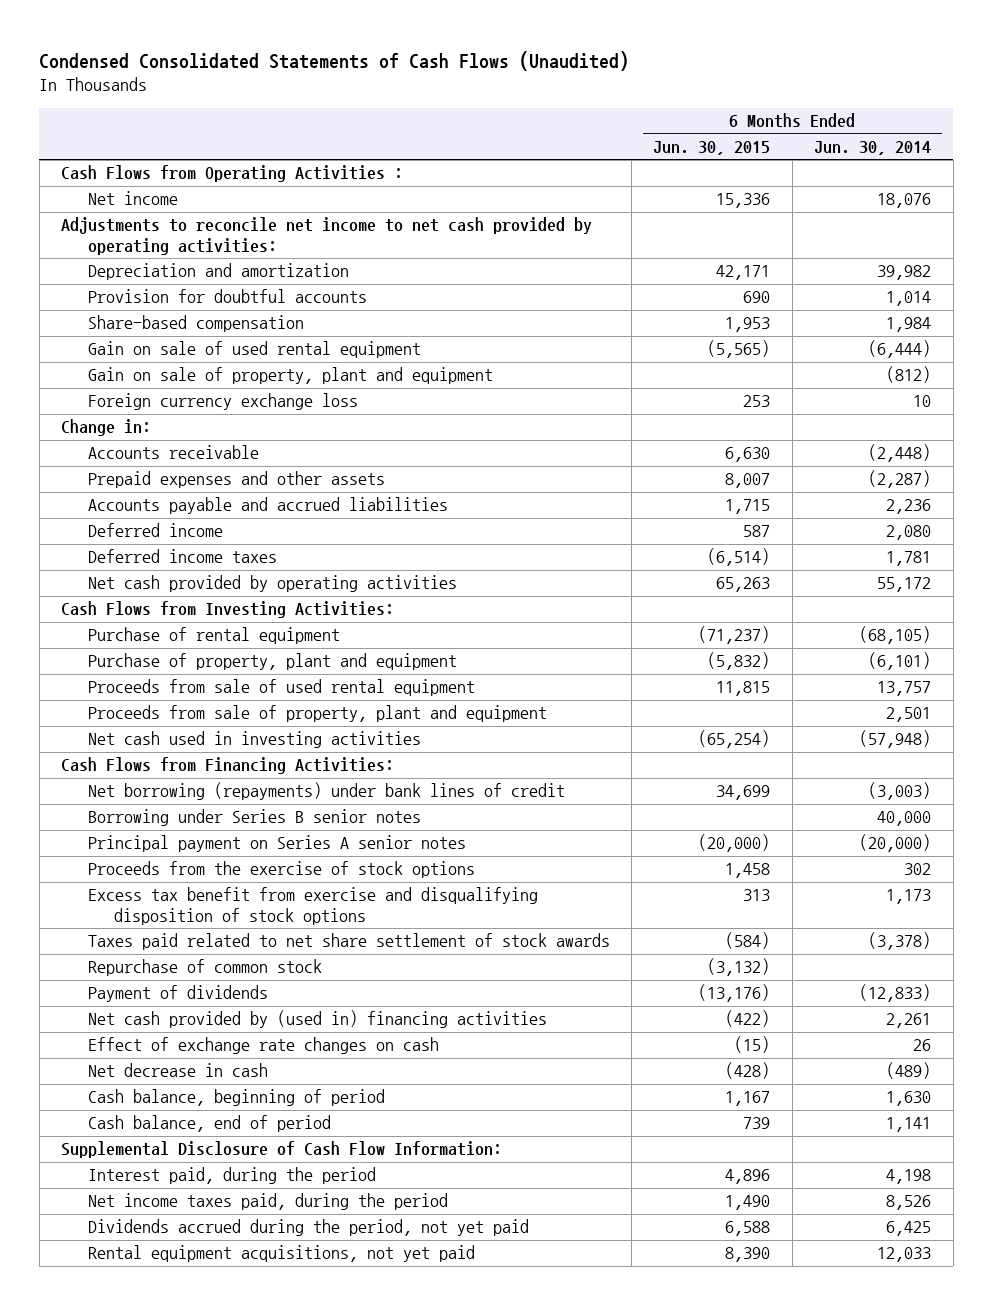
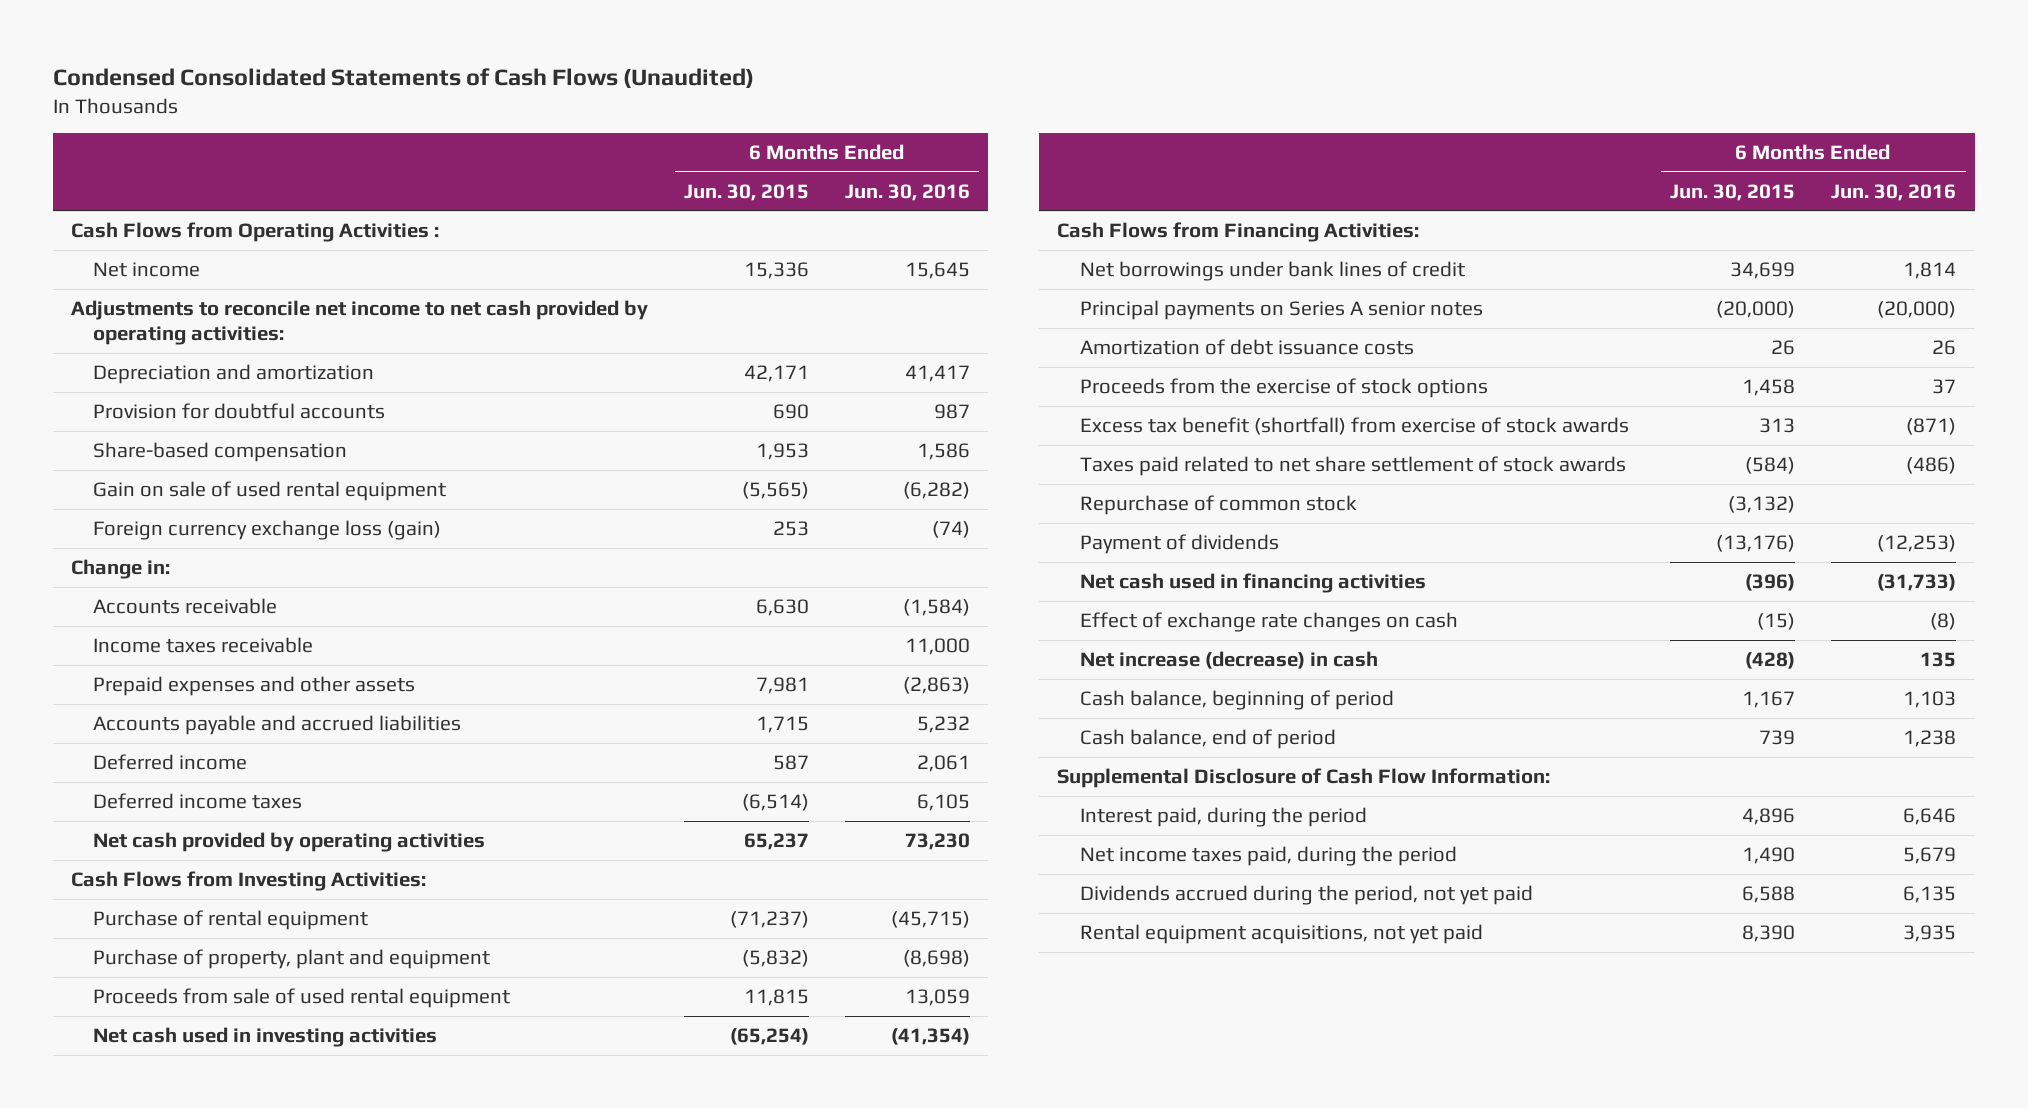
[814,141,932,156] Jun. 30, 2014 -> none
none -> [845,183,971,201] Jun. 30, 2016
[87,367,493,385] Gain on sale of property, plant and equipment -> none
[87,393,358,411] Foreign currency exchange loss -> [93,520,442,541] Foreign currency exchange loss (gain)
none -> [93,637,314,654] Income taxes receivable
[725,473,771,489] 8,007 -> [756,677,810,695] 7,981
[716,577,771,593] 65,263 -> [744,833,810,851] 65,237
[87,705,547,723] Proceeds from sale of property, plant and equipment -> none
[87,809,421,827] Borrowing under Series B senior notes -> none
[87,782,565,801] Net borrowing (repayments) under bank lines of credit -> [1079,261,1465,282] Net borrowings under bank lines of credit
[87,835,466,853] Principal payment on Series A senior notes -> [1079,300,1483,321] Principal payments on Series A senior notes
none -> [1079,339,1414,356] Amortization of debt issuance costs
[87,887,538,926] Excess tax benefit from exercise and disqualifying disposition of stock options -> [1079,417,1629,436] Excess tax benefit (shortfall) from exercise of stock awards
[87,1010,547,1029] Net cash provided by (used in) financing activities -> [1079,573,1426,594] Net cash used in financing activities
[725,1010,771,1028] (422) -> [1745,574,1796,592] (396)
[87,1063,268,1078] Net decrease in cash -> [1079,651,1378,670] Net increase (decrease) in cash

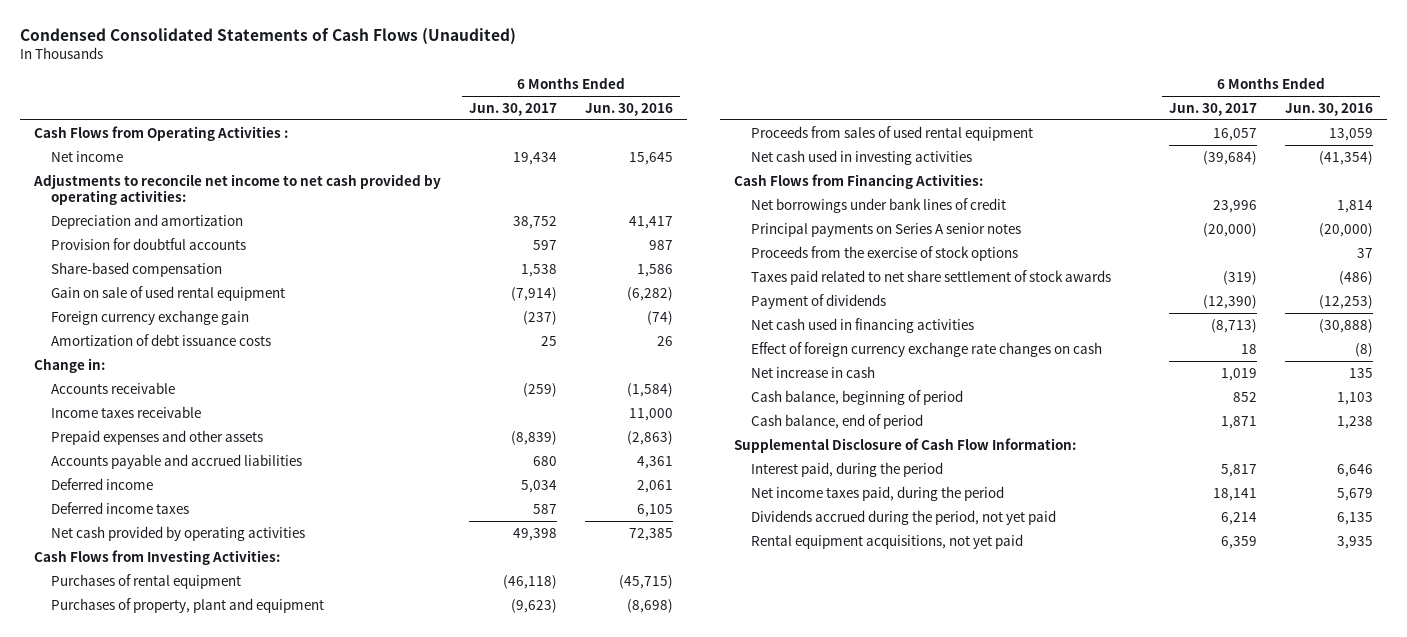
[684,183,810,201] Jun. 30, 2015 -> none
none -> [468,102,557,116] Jun. 30, 2017
[93,520,442,541] Foreign currency exchange loss (gain) -> [50,309,249,325] Foreign currency exchange gain
[1079,339,1414,356] Amortization of debt issuance costs -> [50,333,271,346] Amortization of debt issuance costs
[917,716,971,734] 5,232 -> [636,455,673,469] 4,361
[905,833,971,851] 73,230 -> [628,527,673,541] 72,385
[93,910,369,931] Purchase of rental equipment -> [50,573,241,589] Purchases of rental equipment
[93,949,491,970] Purchase of property, plant and equipment -> [50,597,324,613] Purchases of property, plant and equipment
[93,988,511,1009] Proceeds from sale of used rental equipment -> [751,125,1034,141] Proceeds from sales of used rental equipment
[1079,417,1629,436] Excess tax benefit (shortfall) from exercise of stock awards -> none
[1079,495,1357,516] Repurchase of common stock -> none
[1877,574,1957,592] (31,733) -> [1319,318,1374,333] (30,888)
[1079,612,1458,633] Effect of exchange rate changes on cash -> [751,341,1103,357] Effect of foreign currency exchange rate changes on cash
[1079,651,1378,670] Net increase (decrease) in cash -> [751,365,876,378] Net increase in cash

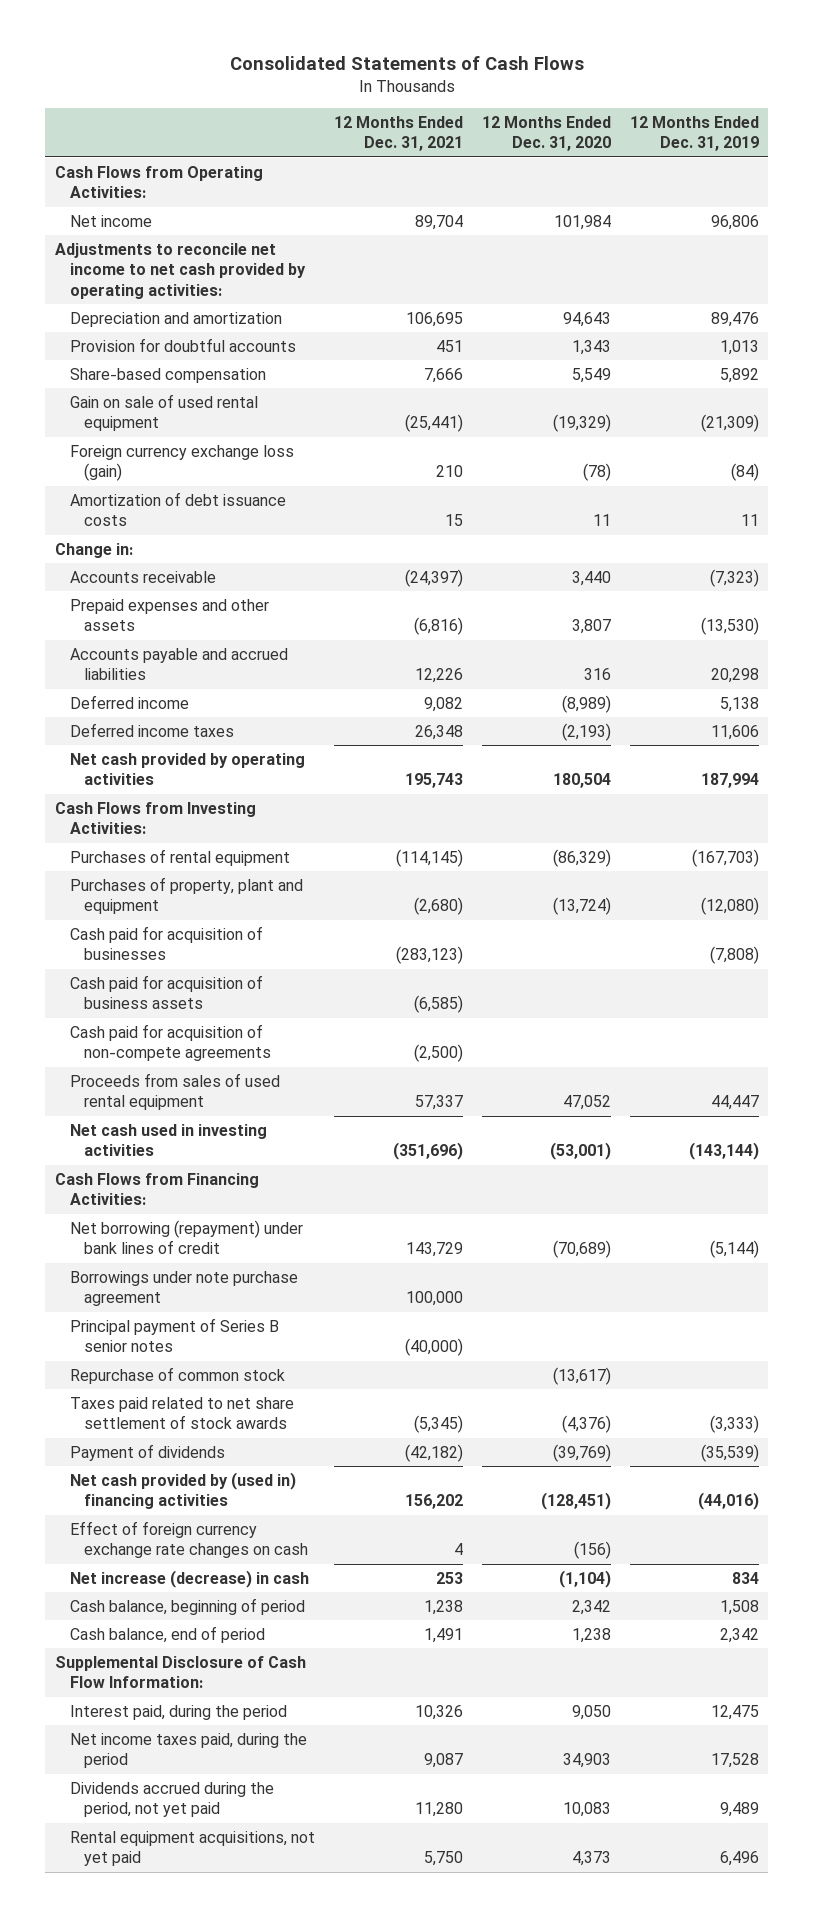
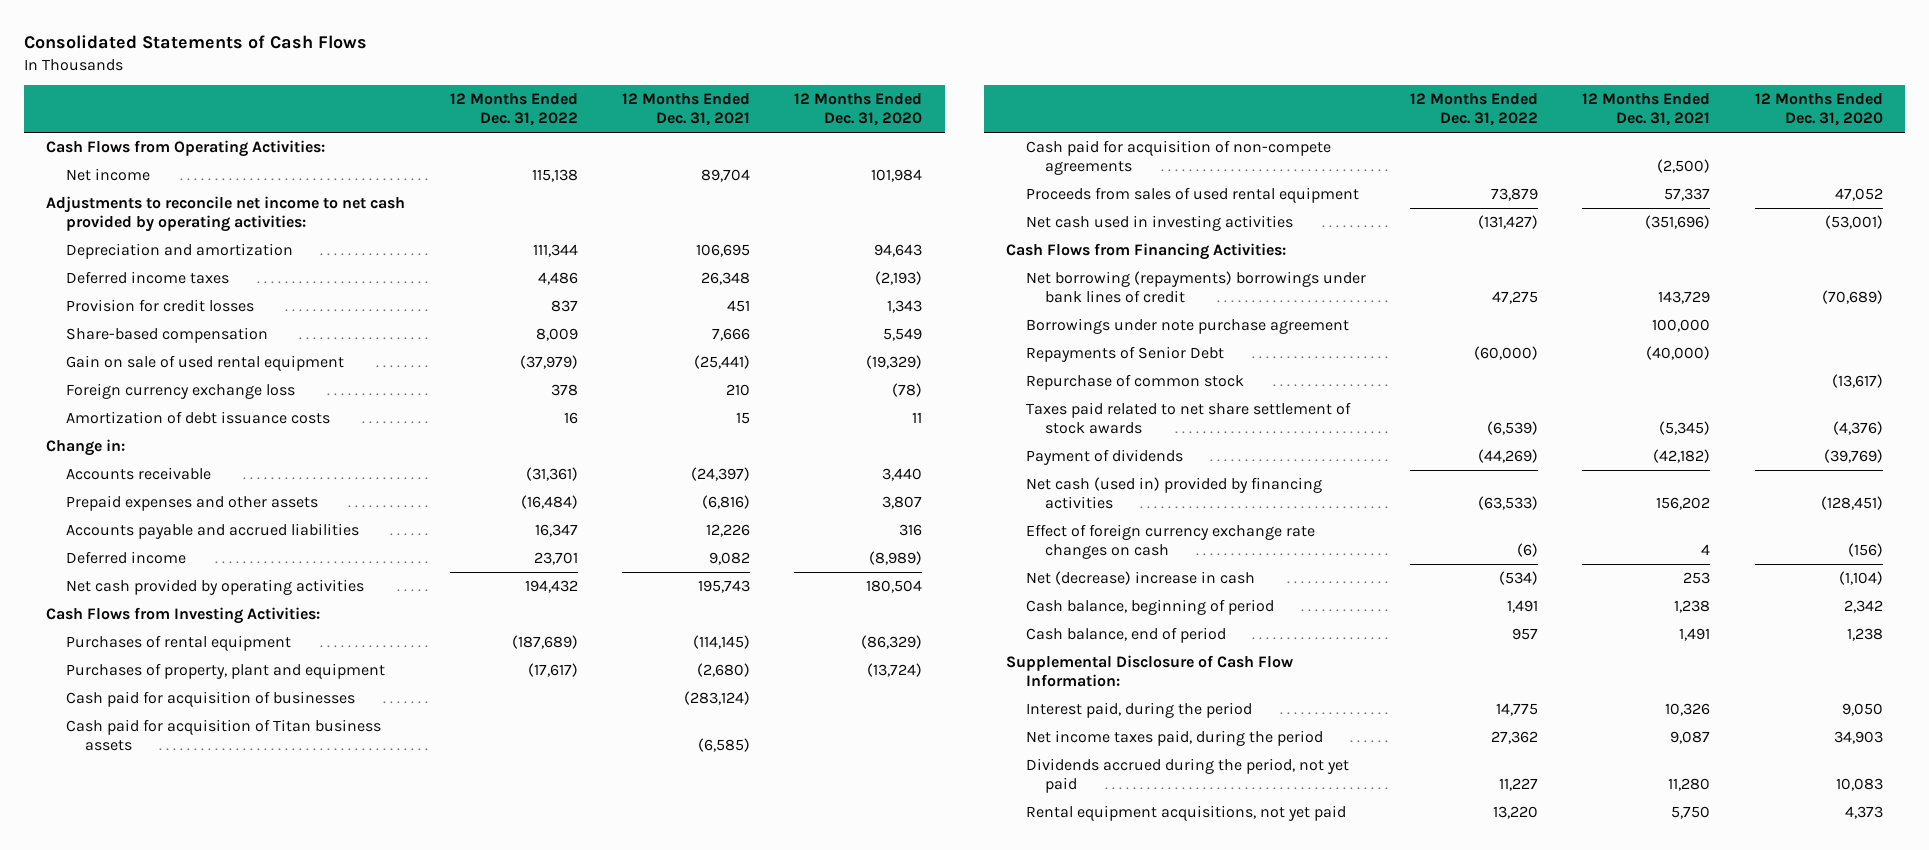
[629,115,759,152] 12 Months Ended Dec. 31, 2019 -> none
none -> [449,93,578,127] 12 Months Ended Dec. 31, 2022
[69,722,234,737] Deferred income taxes -> [65,270,229,284] Deferred income taxes
[69,337,296,352] Provision for doubtful accounts -> [65,298,254,312] Provision for credit losses
[69,444,294,482] Foreign currency exchange loss (gain) -> [65,382,295,399] Foreign currency exchange loss
[395,946,463,965] (283,123) -> [684,690,751,705] (283,124)
[69,974,263,1010] Cash paid for acquisition of business assets -> [65,718,381,751] Cash paid for acquisition of Titan business assets
[69,1219,303,1255] Net borrowing (repayment) under bank lines of credit -> [1025,270,1366,303] Net borrowing (repayments) borrowings under bank lines of credit
[69,1317,279,1353] Principal payment of Series B senior notes -> [1025,345,1224,362] Repayments of Senior Debt
[69,1471,296,1510] Net cash provided by (used in) financing activities -> [1025,476,1322,509] Net cash (used in) provided by financing activities
[69,1569,309,1588] Net increase (decrease) in cash -> [1025,570,1255,585] Net (decrease) increase in cash

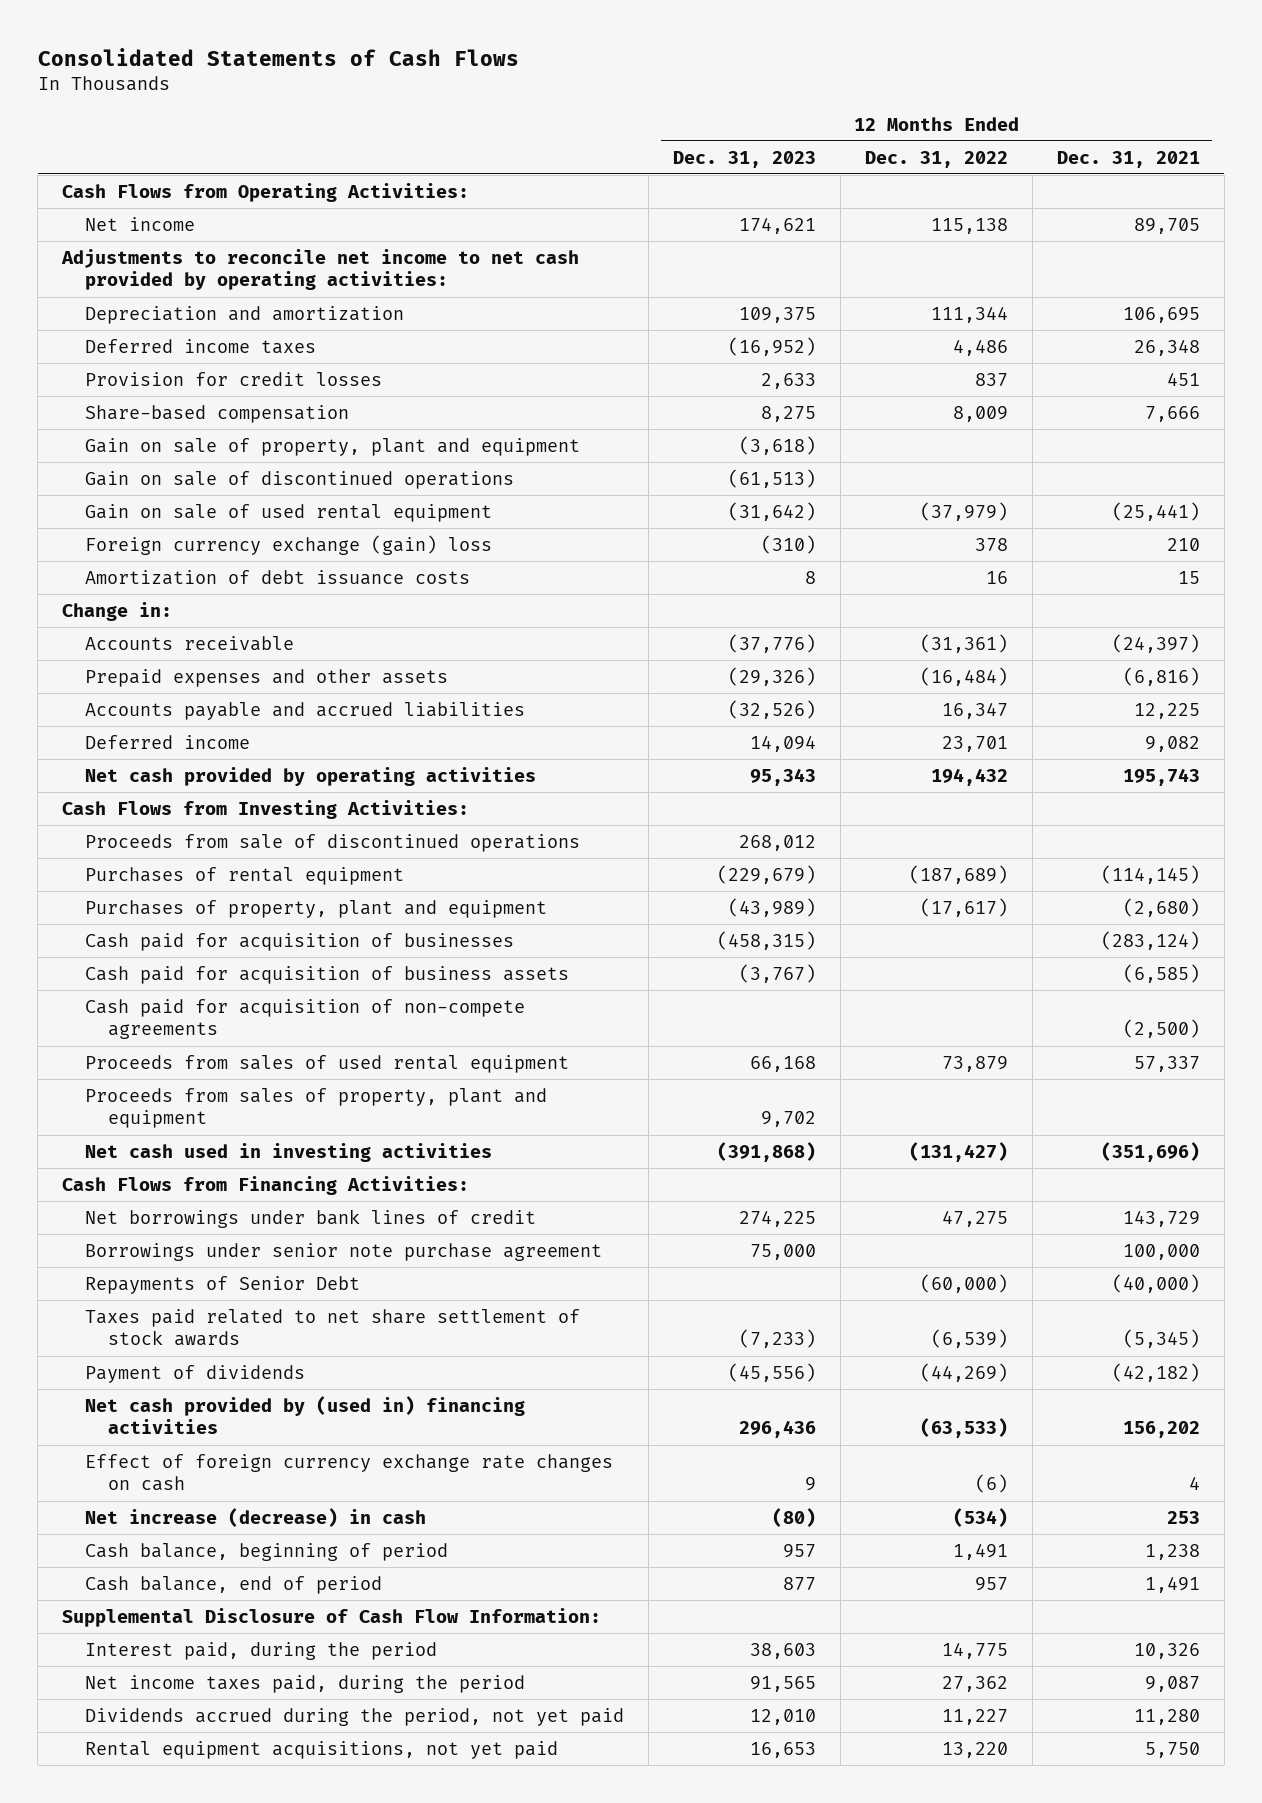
[794,93,923,127] 12 Months Ended Dec. 31, 2020 -> none
none -> [673,150,817,168] Dec. 31, 2023
[701,168,751,182] 89,704 -> [1133,217,1200,234] 89,705
none -> [85,437,581,456] Gain on sale of property, plant and equipment
none -> [85,470,515,489] Gain on sale of discontinued operations
[65,382,295,399] Foreign currency exchange loss -> [85,534,493,555] Foreign currency exchange (gain) loss
[706,523,751,537] 12,226 -> [1133,702,1200,719] 12,225
none -> [85,833,581,852] Proceeds from sale of discontinued operations
[65,718,381,751] Cash paid for acquisition of Titan business assets -> [85,965,570,984] Cash paid for acquisition of business assets
none -> [85,1087,548,1129] Proceeds from sales of property, plant and equipment
[1025,270,1366,303] Net borrowing (repayments) borrowings under bank lines of credit -> [85,1208,537,1228] Net borrowings under bank lines of credit
[1025,317,1349,334] Borrowings under note purchase agreement -> [85,1242,603,1261] Borrowings under senior note purchase agreement
[1025,373,1244,390] Repurchase of common stock -> none
[1025,476,1322,509] Net cash (used in) provided by financing activities -> [85,1395,526,1435] Net cash provided by (used in) financing activities
[1025,570,1255,585] Net (decrease) increase in cash -> [85,1507,427,1527] Net increase (decrease) in cash

